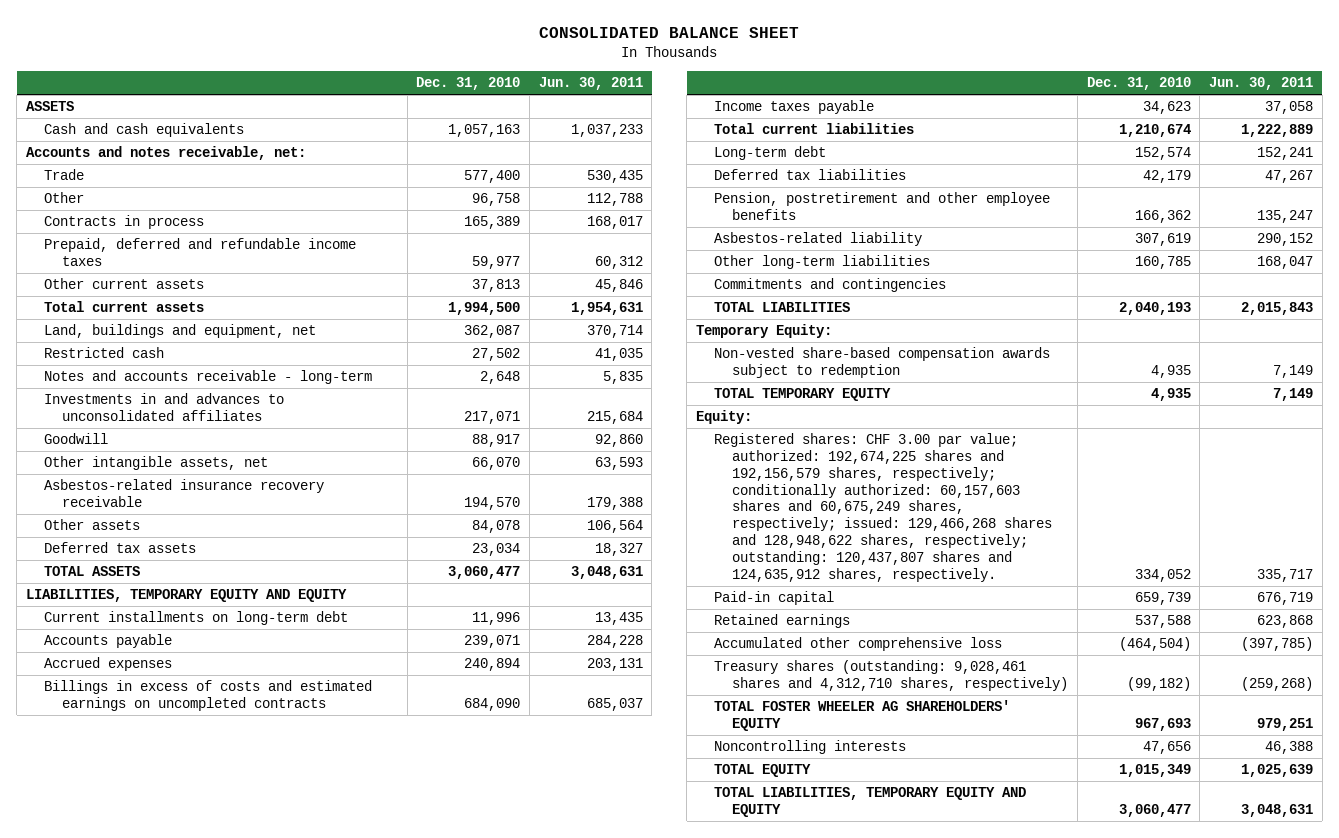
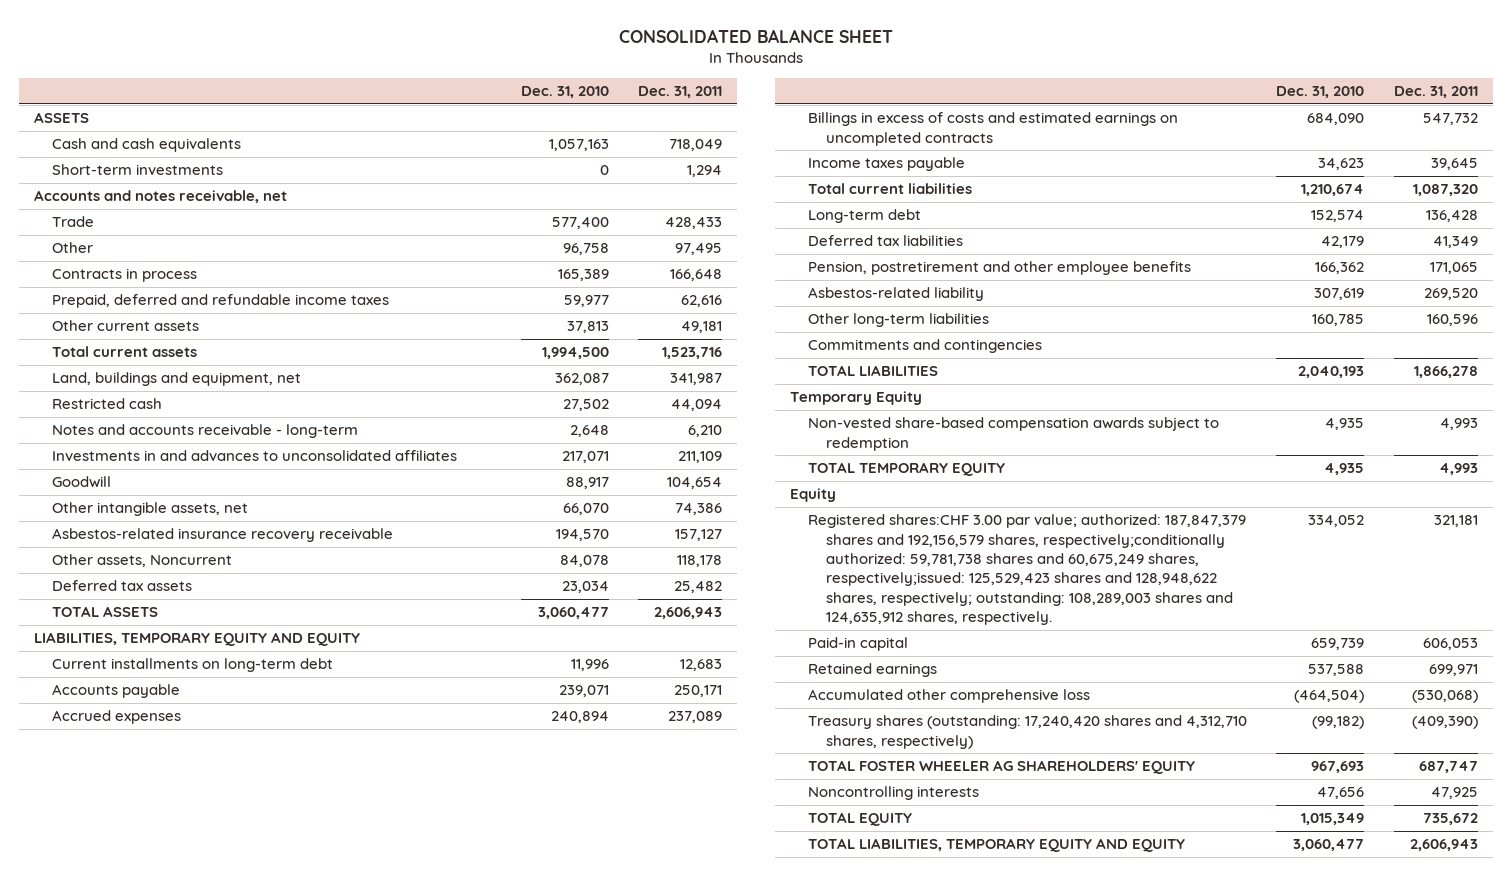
[538,77,643,91] Jun. 30, 2011 -> none
none -> [638,86,723,99] Dec. 31, 2011
none -> [52,164,224,176] Short-term investments
[25,146,306,161] Accounts and notes receivable, net: -> [34,190,288,204] Accounts and notes receivable, net
[43,519,140,531] Other assets -> [52,554,233,568] Other assets, Noncurrent
[696,324,833,339] Temporary Equity: -> [789,391,922,406] Temporary Equity
[696,410,753,425] Equity: -> [789,488,836,503] Equity
[714,433,1053,582] Registered shares: CHF 3.00 par value; authorized: 192,674,225 shares and 192,156,579 shares, respectively; conditionally authorized: 60,157,603 shares and 60,675,249 shares, respectively; issued: 129,466,268 shares and 128,948,622 shares, respectively; outstanding: 120,437,807 shares and 124,635,912 shares, respectively. -> [807,514,1246,626] Registered shares:CHF 3.00 par value; authorized: 187,847,379 shares and 192,156,579 shares, respectively;conditionally authorized: 59,781,738 shares and 60,675,249 shares, respectively;issued: 125,529,423 shares and 128,948,622 shares, respectively; outstanding: 108,289,003 shares and 124,635,912 shares, respectively.
[714,660,1069,691] Treasury shares (outstanding: 9,028,461 shares and 4,312,710 shares, respectively) -> [807,715,1247,749] Treasury shares (outstanding: 17,240,420 shares and 4,312,710 shares, respectively)

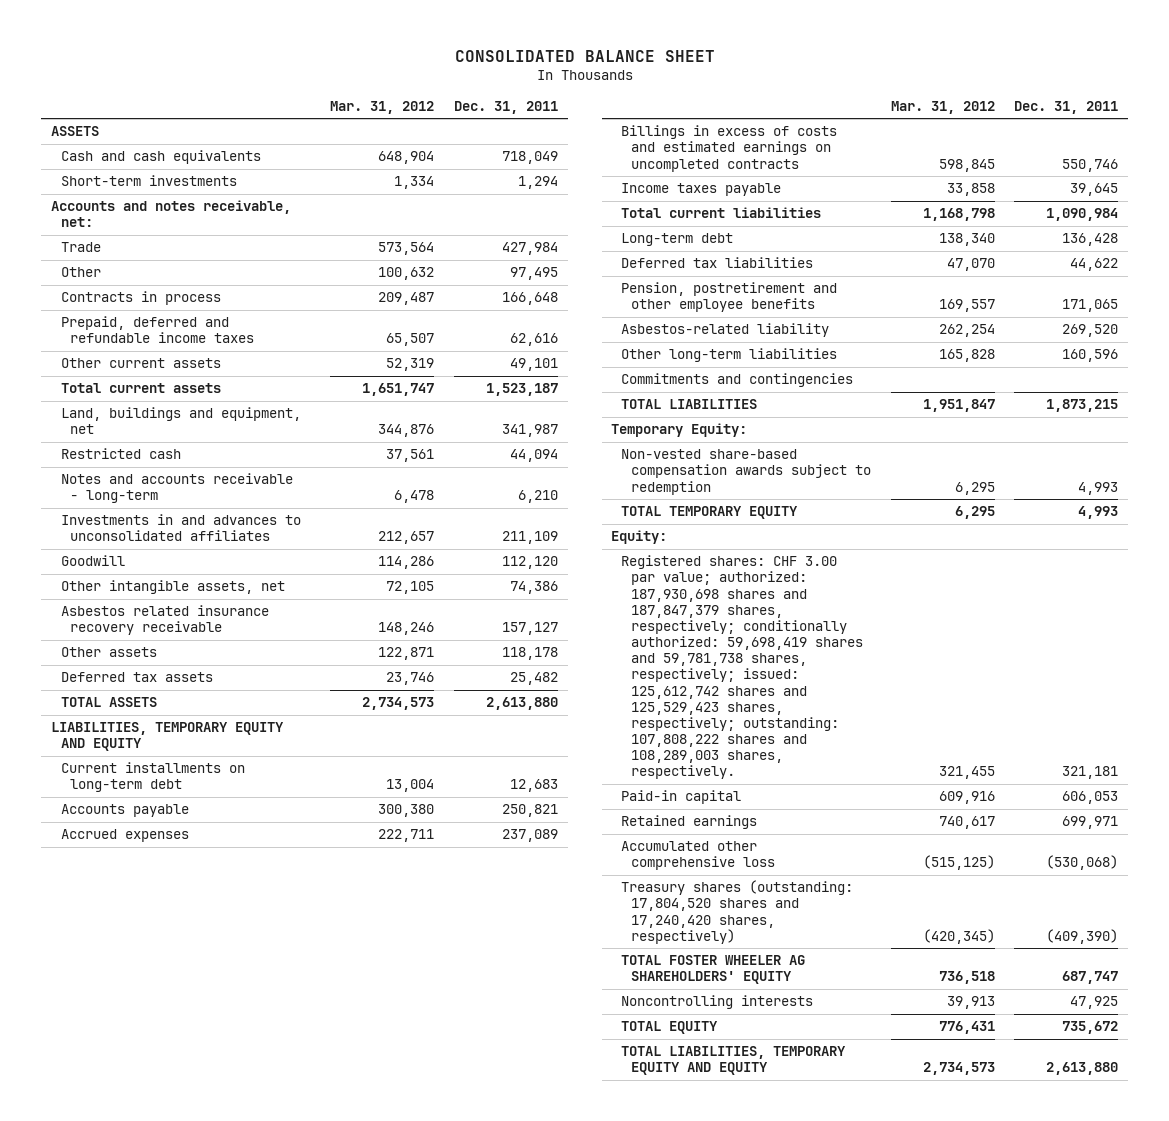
[520,86,609,99] Dec. 31, 2010 -> none
none -> [330,100,435,114] Mar. 31, 2012
[34,190,288,204] Accounts and notes receivable, net -> [51,200,292,228] Accounts and notes receivable, net:
[665,217,723,230] 428,433 -> [502,242,559,256] 427,984
[681,321,723,334] 49,181 -> [510,358,559,372] 49,101
[662,347,723,360] 1,523,716 -> [486,383,559,397] 1,523,187
[667,477,723,490] 104,654 -> [502,556,559,570] 112,120
[52,528,394,543] Asbestos-related insurance recovery receivable -> [60,605,269,636] Asbestos related insurance recovery receivable
[52,554,233,568] Other assets, Noncurrent -> [60,647,157,658] Other assets
[654,607,723,620] 2,606,943 -> [486,697,559,711] 2,613,880
[674,685,723,698] 250,171 -> [502,804,559,818] 250,821
[1422,113,1478,126] 547,732 -> [1062,158,1119,172] 550,746
[1412,184,1478,197] 1,087,320 -> [1046,208,1119,222] 1,090,984
[1432,236,1478,249] 41,349 -> [1070,258,1119,272] 44,622
[1413,366,1478,379] 1,866,278 -> [1046,399,1119,413] 1,873,215
[789,391,922,406] Temporary Equity -> [611,423,748,438] Temporary Equity:
[789,488,836,503] Equity -> [611,530,668,545] Equity:
[807,514,1246,626] Registered shares:CHF 3.00 par value; authorized: 187,847,379 shares and 192,156,579 shares, respectively;conditionally authorized: 59,781,738 shares and 60,675,249 shares, respectively;issued: 125,529,423 shares and 128,948,622 shares, respectively; outstanding: 108,289,003 shares and 124,635,912 shares, respectively. -> [621,555,863,780] Registered shares: CHF 3.00 par value; authorized: 187,930,698 shares and 187,847,379 shares, respectively; conditionally authorized: 59,698,419 shares and 59,781,738 shares, respectively; issued: 125,612,742 shares and 125,529,423 shares, respectively; outstanding: 107,808,222 shares and 108,289,003 shares, respectively.
[807,715,1247,749] Treasury shares (outstanding: 17,240,420 shares and 4,312,710 shares, respectively) -> [621,880,854,944] Treasury shares (outstanding: 17,804,520 shares and 17,240,420 shares, respectively)
[1409,839,1478,852] 2,606,943 -> [1046,1062,1119,1076] 2,613,880

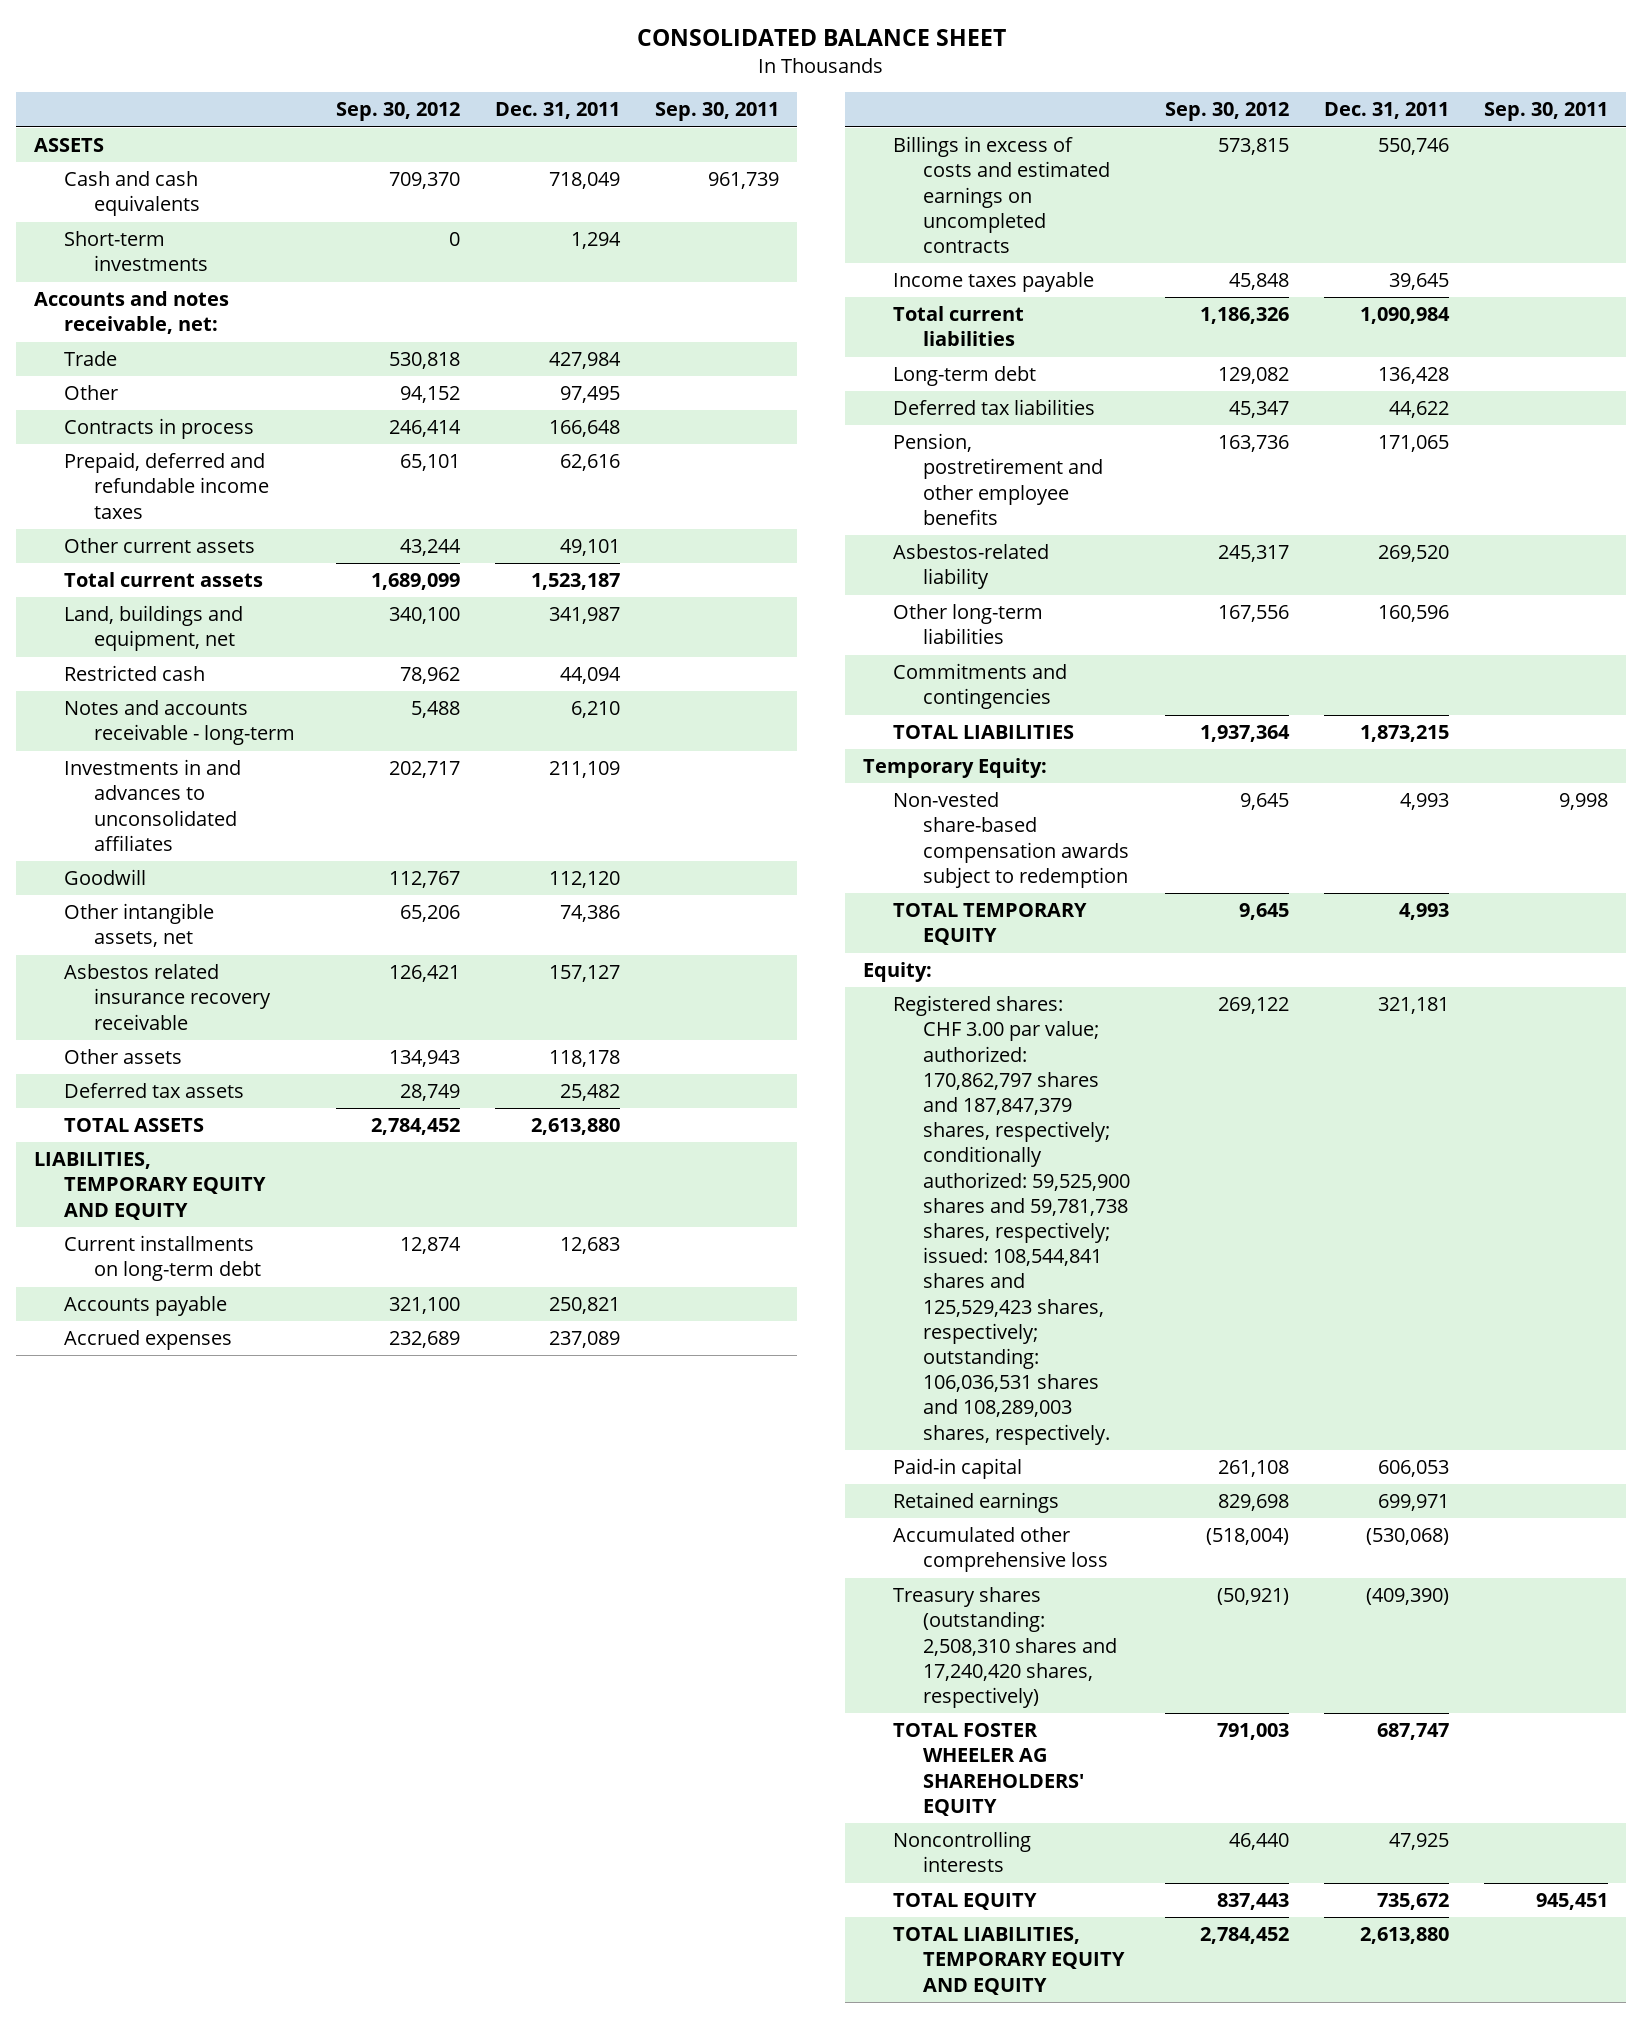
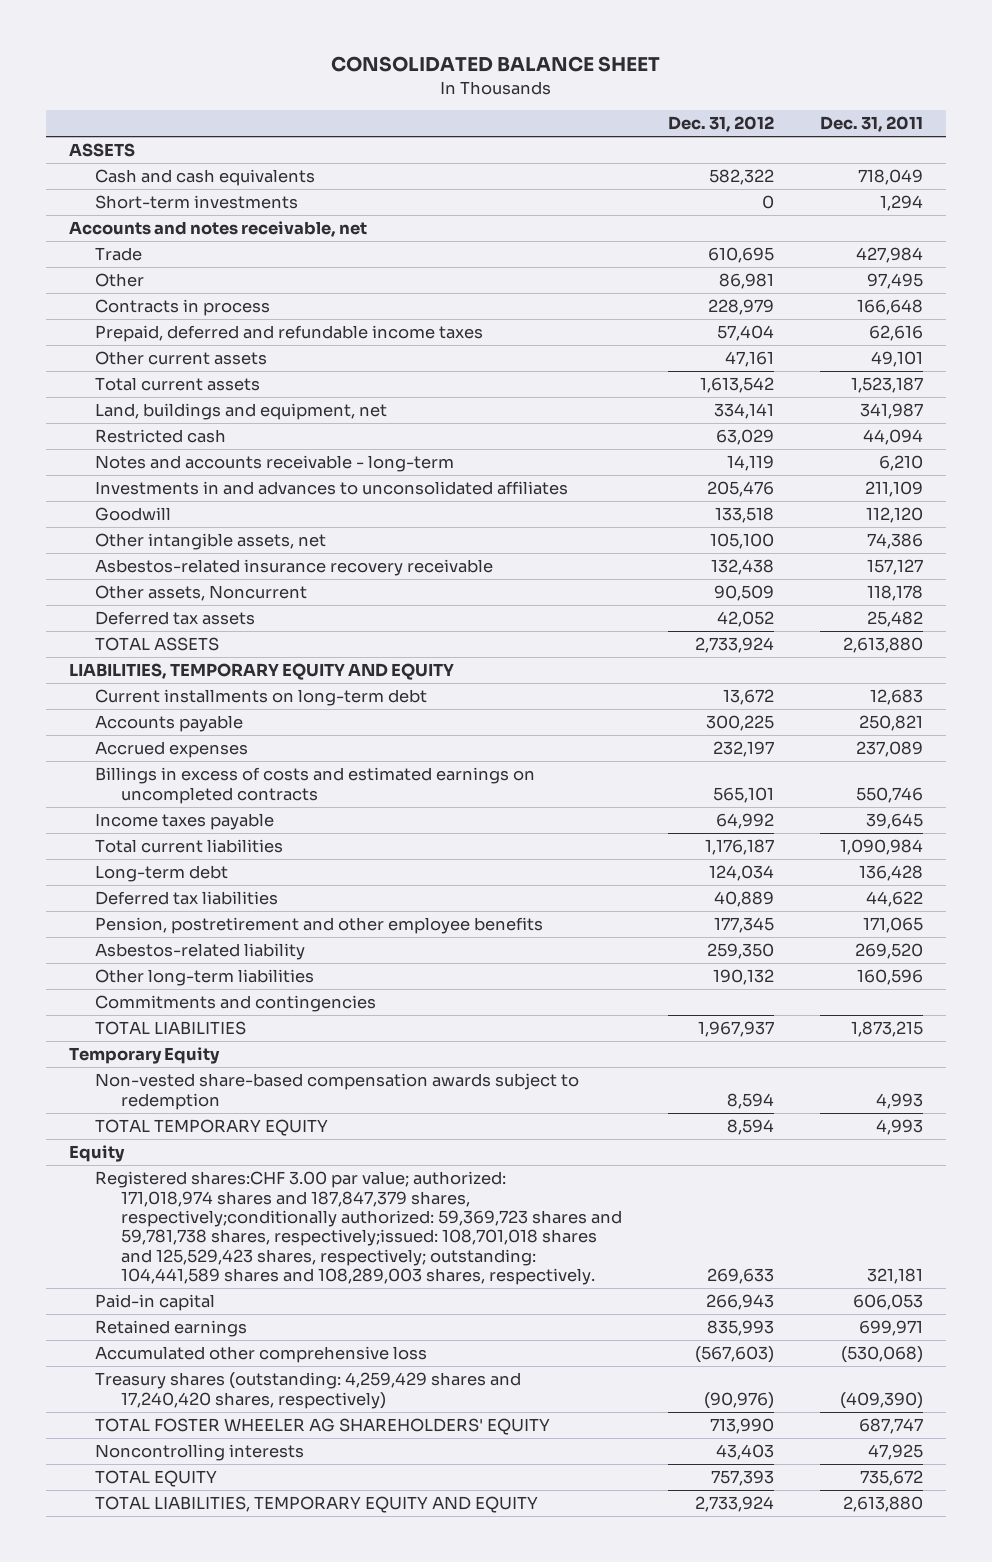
[335,102,460,122] Sep. 30, 2012 -> none
[655,102,780,122] Sep. 30, 2011 -> none
none -> [668,116,775,133] Dec. 31, 2012
[33,291,229,335] Accounts and notes receivable, net: -> [68,221,367,238] Accounts and notes receivable, net
[63,964,271,1030] Asbestos related insurance recovery receivable -> [94,559,493,577] Asbestos-related insurance recovery receivable
[63,1049,182,1065] Other assets -> [94,585,307,602] Other assets, Noncurrent
[863,758,1048,779] Temporary Equity: -> [68,1047,220,1065] Temporary Equity
[863,962,933,983] Equity: -> [68,1145,125,1163] Equity
[893,995,1131,1445] Registered shares: CHF 3.00 par value; authorized: 170,862,797 shares and 187,847,379 shares, respectively; conditionally authorized: 59,525,900 shares and 59,781,738 shares, respectively; issued: 108,544,841 shares and 125,529,423 shares, respectively; outstanding: 106,036,531 shares and 108,289,003 shares, respectively. -> [94,1171,623,1286] Registered shares:CHF 3.00 par value; authorized: 171,018,974 shares and 187,847,379 shares, respectively;conditionally authorized: 59,369,723 shares and 59,781,738 shares, respectively;issued: 108,701,018 shares and 125,529,423 shares, respectively; outstanding: 104,441,589 shares and 108,289,003 shares, respectively.
[893,1587,1118,1708] Treasury shares (outstanding: 2,508,310 shares and 17,240,420 shares, respectively) -> [94,1372,521,1409] Treasury shares (outstanding: 4,259,429 shares and 17,240,420 shares, respectively)

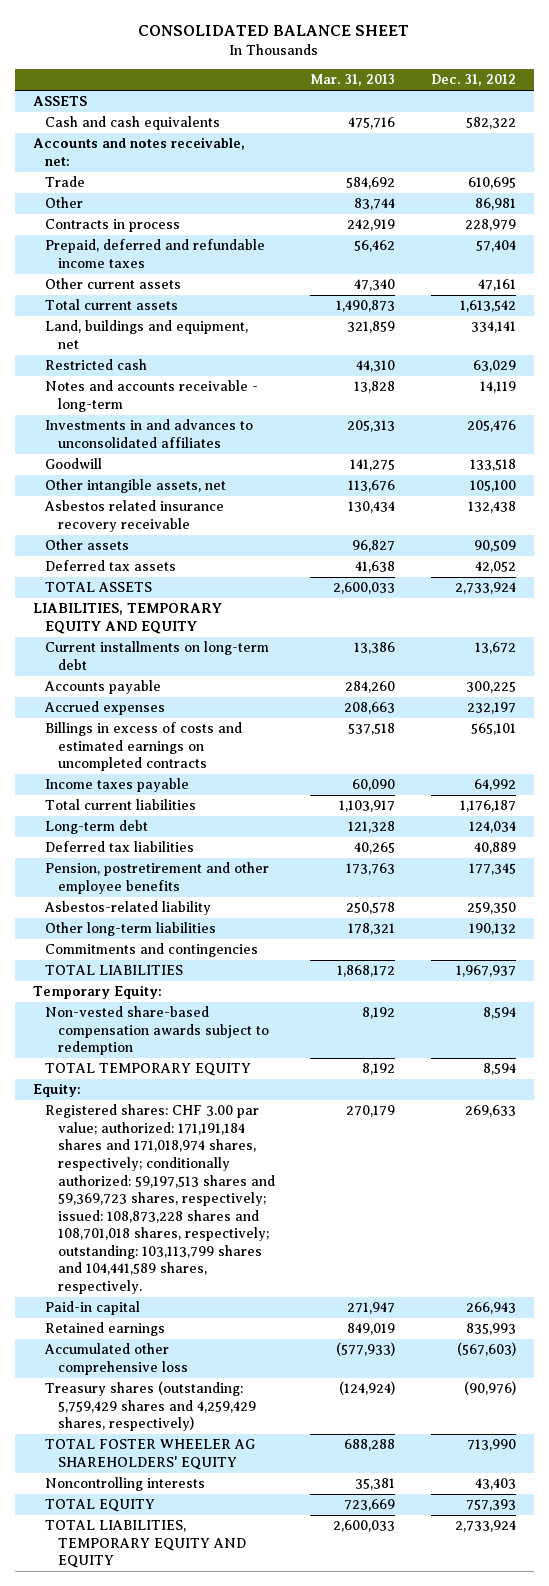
[820,116,924,133] Dec. 31, 2011 -> none
none -> [310,74,396,87] Mar. 31, 2013
[94,195,298,210] Short-term investments -> none
[68,221,367,238] Accounts and notes receivable, net -> [32,137,245,166] Accounts and notes receivable, net:
[94,559,493,577] Asbestos-related insurance recovery receivable -> [44,500,225,532] Asbestos related insurance recovery receivable
[94,585,307,602] Other assets, Noncurrent -> [45,539,130,551] Other assets
[68,1047,220,1065] Temporary Equity -> [32,985,162,1000] Temporary Equity:
[68,1145,125,1163] Equity -> [32,1083,81,1098] Equity:
[94,1171,623,1286] Registered shares:CHF 3.00 par value; authorized: 171,018,974 shares and 187,847,379 shares, respectively;conditionally authorized: 59,369,723 shares and 59,781,738 shares, respectively;issued: 108,701,018 shares and 125,529,423 shares, respectively; outstanding: 104,441,589 shares and 108,289,003 shares, respectively. -> [45,1104,275,1294] Registered shares: CHF 3.00 par value; authorized: 171,191,184 shares and 171,018,974 shares, respectively; conditionally authorized: 59,197,513 shares and 59,369,723 shares, respectively; issued: 108,873,228 shares and 108,701,018 shares, respectively; outstanding: 103,113,799 shares and 104,441,589 shares, respectively.
[94,1372,521,1409] Treasury shares (outstanding: 4,259,429 shares and 17,240,420 shares, respectively) -> [45,1381,256,1432] Treasury shares (outstanding: 5,759,429 shares and 4,259,429 shares, respectively)

